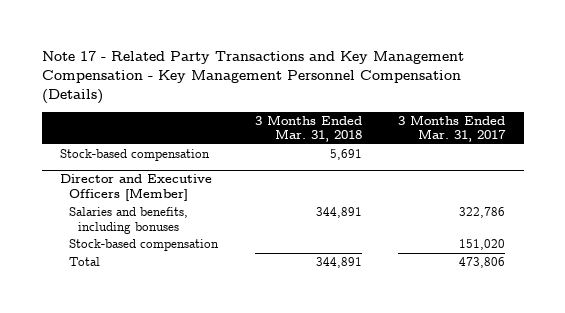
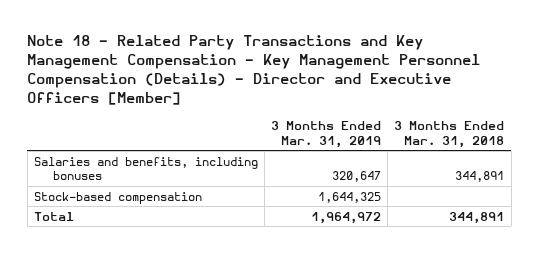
[41,50,464,105] Note 17 - Related Party Transactions and Key Management Compensation - Key Management Personnel Compensation (Details) -> [27,35,481,106] Note 18 - Related Party Transactions and Key Management Compensation - Key Management Personnel Compensation (Details) - Director and Executive Officers [Member]
[398,114,507,143] 3 Months Ended Mar. 31, 2017 -> none
none -> [271,121,382,148] 3 Months Ended Mar. 31, 2019
[60,149,211,162] Stock-based compensation -> none
[60,174,213,202] Director and Executive Officers [Member] -> none

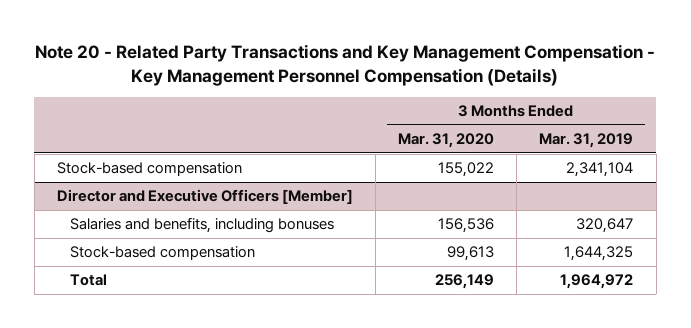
[27,35,481,106] Note 18 - Related Party Transactions and Key Management Compensation - Key Management Personnel Compensation (Details) - Director and Executive Officers [Member] -> [35,44,656,86] Note 20 - Related Party Transactions and Key Management Compensation - Key Management Personnel Compensation (Details)
[394,121,505,148] 3 Months Ended Mar. 31, 2018 -> none
none -> [398,133,495,149] Mar. 31, 2020
none -> [57,162,243,177] Stock-based compensation
none -> [57,189,354,205] Director and Executive Officers [Member]

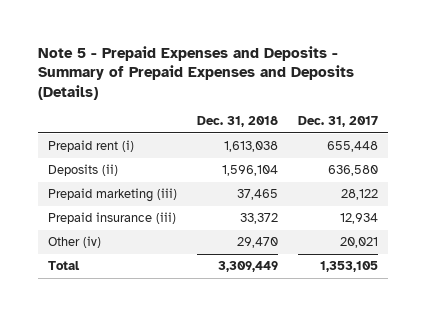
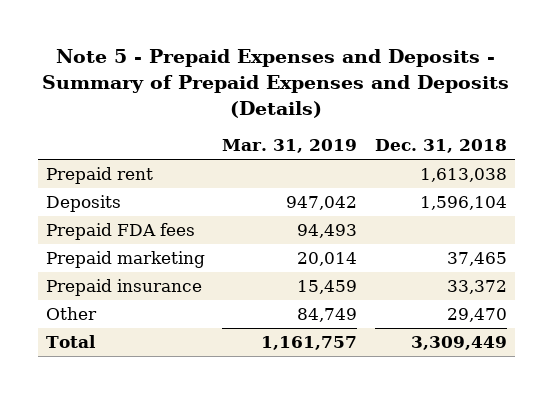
[298,116,379,128] Dec. 31, 2017 -> none
none -> [222,139,358,154] Mar. 31, 2019
[48,140,135,153] Prepaid rent (i) -> [46,167,154,185] Prepaid rent
[48,164,119,177] Deposits (ii) -> [46,195,122,213] Deposits
none -> [46,223,196,241] Prepaid FDA fees
[48,188,178,203] Prepaid marketing (iii) -> [46,251,206,269] Prepaid marketing
[48,212,177,225] Prepaid insurance (iii) -> [46,279,203,297] Prepaid insurance
[48,236,102,249] Other (iv) -> [46,307,98,321] Other

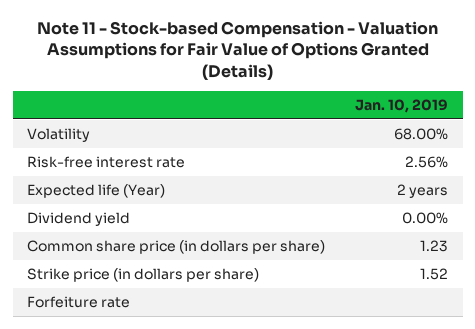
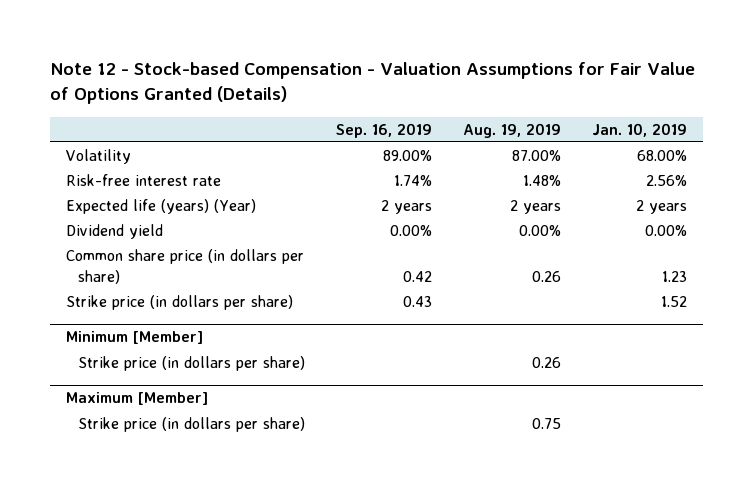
[36,20,438,80] Note 11 - Stock-based Compensation - Valuation Assumptions for Fair Value of Options Granted (Details) -> [50,62,696,105] Note 12 - Stock-based Compensation - Valuation Assumptions for Fair Value of Options Granted (Details)
none -> [336,122,433,138] Sep. 16, 2019
none -> [463,122,562,138] Aug. 19, 2019
[27,184,166,199] Expected life (Year) -> [65,199,256,215] Expected life (years) (Year)
[27,296,131,309] Forfeiture rate -> none
none -> [65,331,203,345] Minimum [Member]
none -> [78,356,306,372] Strike price (in dollars per share)
none -> [65,392,208,406] Maximum [Member]
none -> [78,417,306,433] Strike price (in dollars per share)

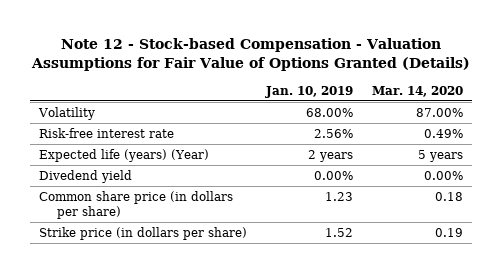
[336,122,433,138] Sep. 16, 2019 -> none
[463,122,562,138] Aug. 19, 2019 -> none
none -> [372,85,464,97] Mar. 14, 2020
[65,224,163,240] Dividend yield -> [39,169,133,183] Divedend yield
[65,331,203,345] Minimum [Member] -> none
[78,356,306,372] Strike price (in dollars per share) -> none
[65,392,208,406] Maximum [Member] -> none
[78,417,306,433] Strike price (in dollars per share) -> none

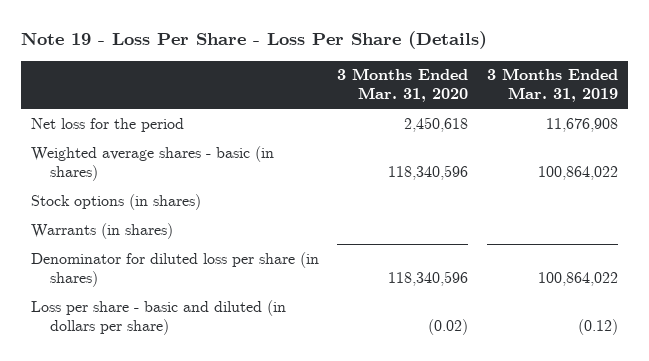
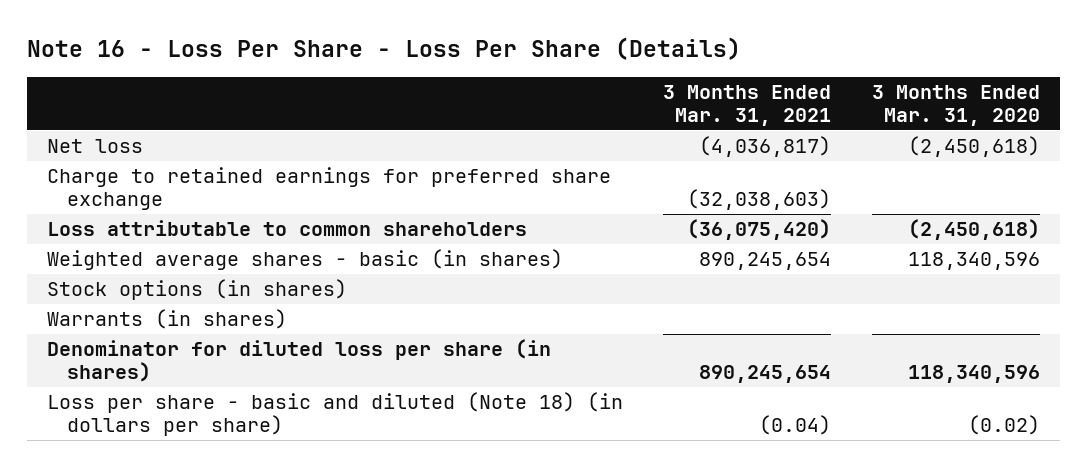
[21,31,488,50] Note 19 - Loss Per Share - Loss Per Share (Details) -> [26,37,741,61] Note 16 - Loss Per Share - Loss Per Share (Details)
[487,68,619,103] 3 Months Ended Mar. 31, 2019 -> none
none -> [663,84,832,126] 3 Months Ended Mar. 31, 2021
[30,117,184,132] Net loss for the period -> [47,139,144,154] Net loss
[404,116,469,132] 2,450,618 -> [907,136,1040,158] (2,450,618)
none -> [47,167,612,210] Charge to retained earnings for preferred share exchange
none -> [47,220,528,237] Loss attributable to common shareholders
[30,299,286,335] Loss per share - basic and diluted (in dollars per share) -> [47,392,624,436] Loss per share - basic and diluted (Note 18) (in dollars per share)

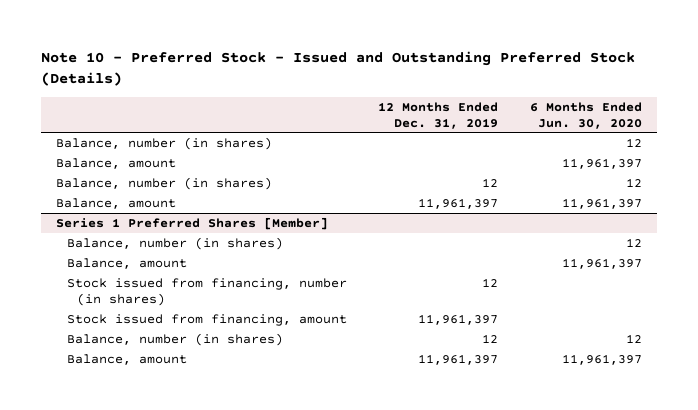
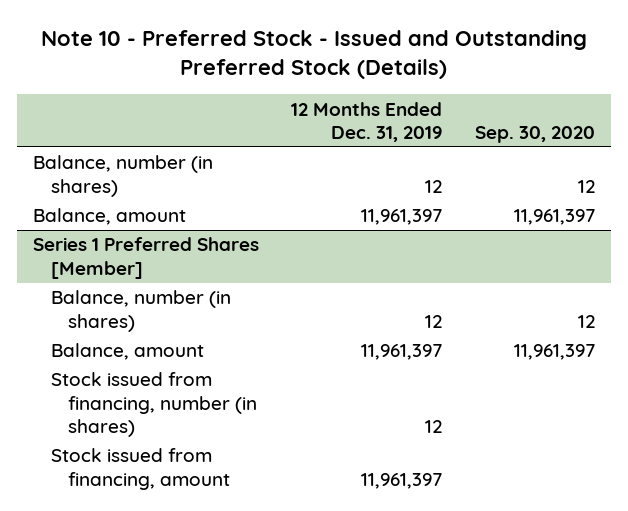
[529,101,642,129] 6 Months Ended Jun. 30, 2020 -> none
none -> [474,126,595,144] Sep. 30, 2020
[56,136,273,150] Balance, number (in shares) -> none
[56,157,177,169] Balance, amount -> none
[66,236,283,250] Balance, number (in shares) -> none
[66,257,187,269] Balance, amount -> none
[66,277,347,306] Stock issued from financing, number (in shares) -> [50,372,258,437] Stock issued from financing, number (in shares)
[66,313,347,326] Stock issued from financing, amount -> [50,448,231,490] Stock issued from financing, amount

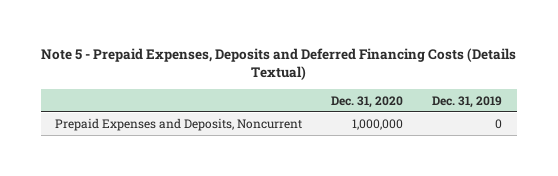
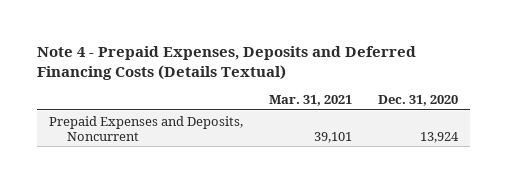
[40,48,516,81] Note 5 - Prepaid Expenses, Deposits and Deferred Financing Costs (Details Textual) -> [36,45,416,80] Note 4 - Prepaid Expenses, Deposits and Deferred Financing Costs (Details Textual)
[432,95,503,108] Dec. 31, 2019 -> none
none -> [268,95,352,107] Mar. 31, 2021
[352,119,404,131] 1,000,000 -> [419,131,459,143] 13,924

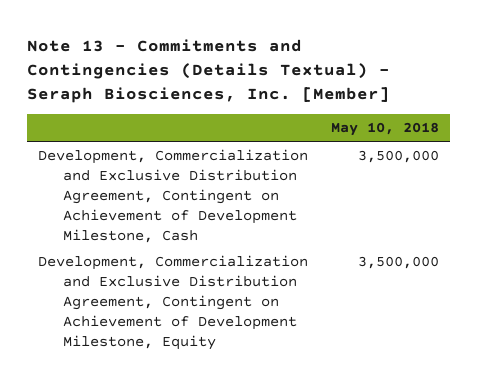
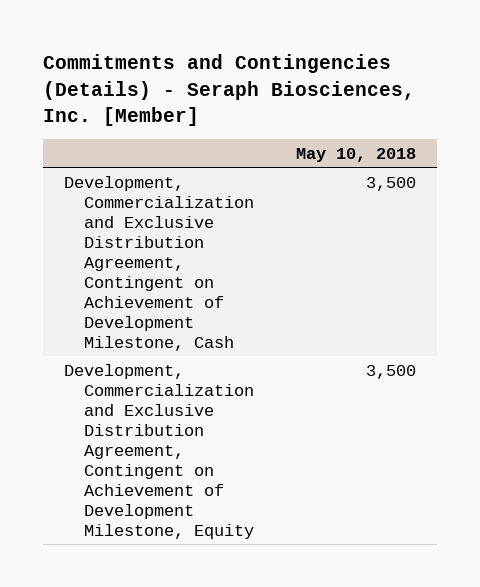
[27,39,391,103] Note 13 - Commitments and Contingencies (Details Textual) - Seraph Biosciences, Inc. [Member] -> [42,54,415,126] Commitments and Contingencies (Details) - Seraph Biosciences, Inc. [Member]
[358,149,440,163] 3,500,000 -> [365,176,416,191] 3,500
[358,255,440,269] 3,500,000 -> [365,364,416,379] 3,500

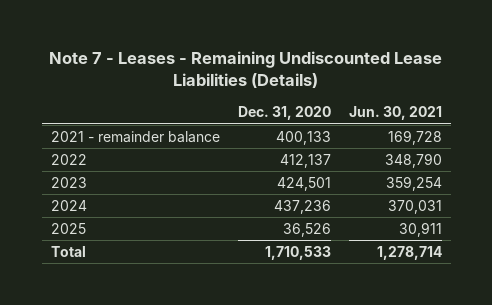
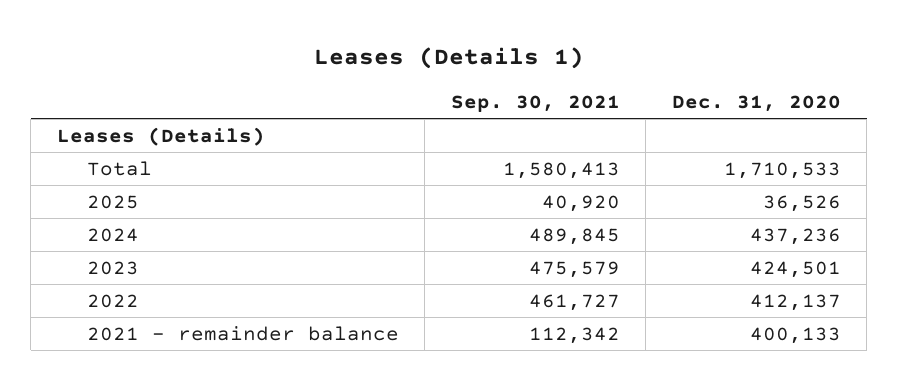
[49,50,443,88] Note 7 - Leases - Remaining Undiscounted Lease Liabilities (Details) -> [313,46,584,69] Leases (Details 1)
[348,106,442,121] Jun. 30, 2021 -> none
none -> [450,94,620,112] Sep. 30, 2021
none -> [56,126,265,146] Leases (Details)
[50,222,86,234] 2025 -> [86,194,139,209] 2025
[50,199,87,211] 2024 -> [86,227,139,242] 2024
[50,176,87,188] 2023 -> [86,260,139,275] 2023
[50,153,87,165] 2022 -> [86,293,139,308] 2022
[50,130,220,143] 2021 - remainder balance -> [86,325,399,341] 2021 - remainder balance

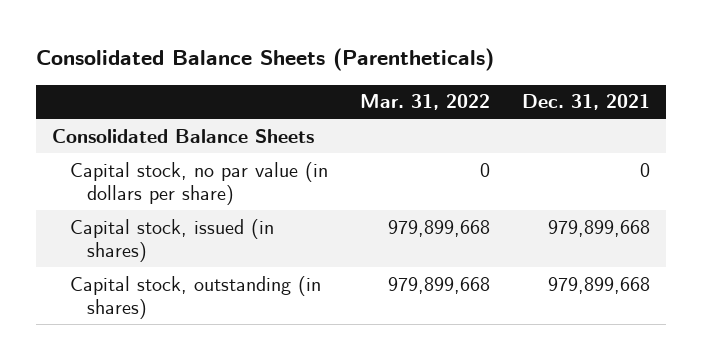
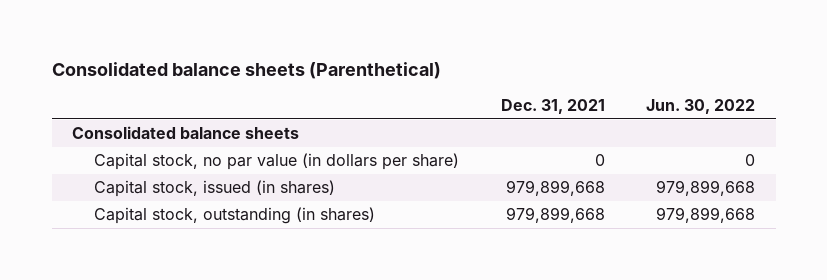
[35,48,494,72] Consolidated Balance Sheets (Parentheticals) -> [51,62,441,80] Consolidated balance sheets (Parenthetical)
[359,94,490,111] Mar. 31, 2022 -> none
none -> [645,99,755,115] Jun. 30, 2022
[51,128,314,143] Consolidated Balance Sheets -> [72,126,300,140] Consolidated balance sheets

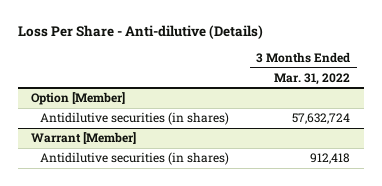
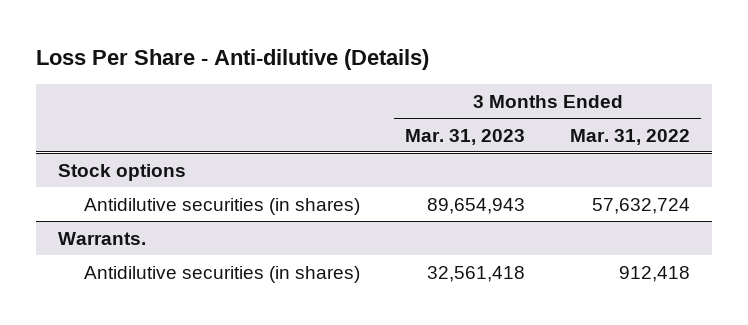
none -> [405,128,526,145] Mar. 31, 2023
[31,92,126,106] Option [Member] -> [57,163,186,181] Stock options
[31,132,137,145] Warrant [Member] -> [57,231,146,245] Warrants.

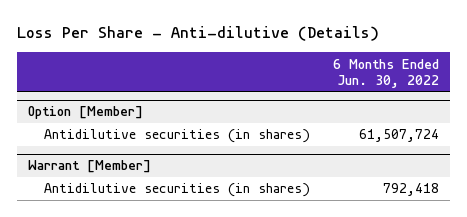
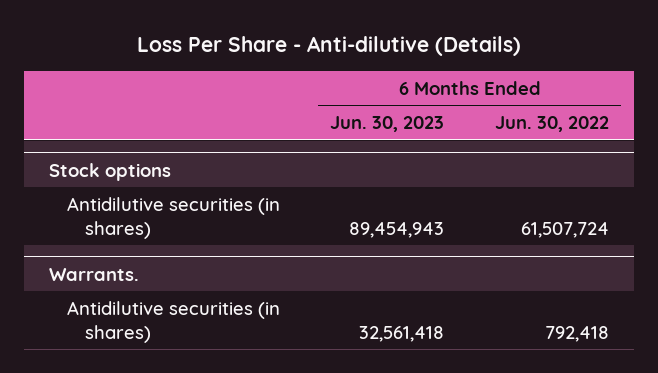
none -> [330,116,445,133] Jun. 30, 2023
[28,106,144,120] Option [Member] -> [48,162,171,181] Stock options
[28,160,152,174] Warrant [Member] -> [48,267,139,281] Warrants.

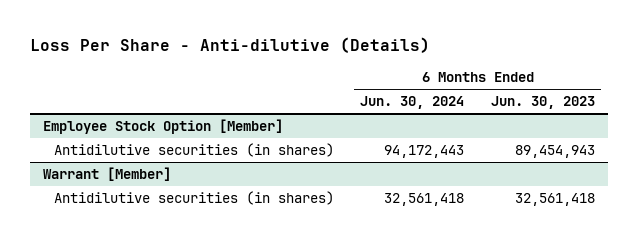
[494,116,609,133] Jun. 30, 2022 -> none
none -> [360,96,465,110] Jun. 30, 2024
[48,162,171,181] Stock options -> [42,119,283,135] Employee Stock Option [Member]
[48,267,139,281] Warrants. -> [42,167,171,182] Warrant [Member]

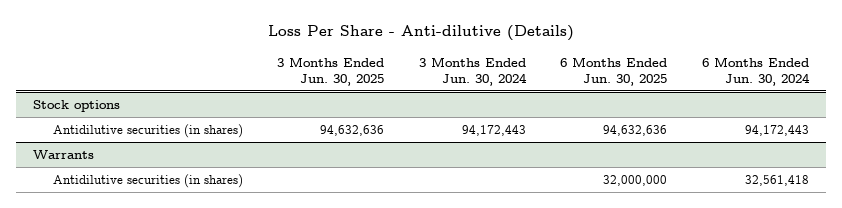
[490,96,595,110] Jun. 30, 2023 -> none
none -> [277,56,385,86] 3 Months Ended Jun. 30, 2025
none -> [418,56,527,86] 3 Months Ended Jun. 30, 2024
none -> [560,56,668,86] 6 Months Ended Jun. 30, 2025
[42,119,283,135] Employee Stock Option [Member] -> [33,100,121,113] Stock options
[42,167,171,182] Warrant [Member] -> [33,150,95,160] Warrants

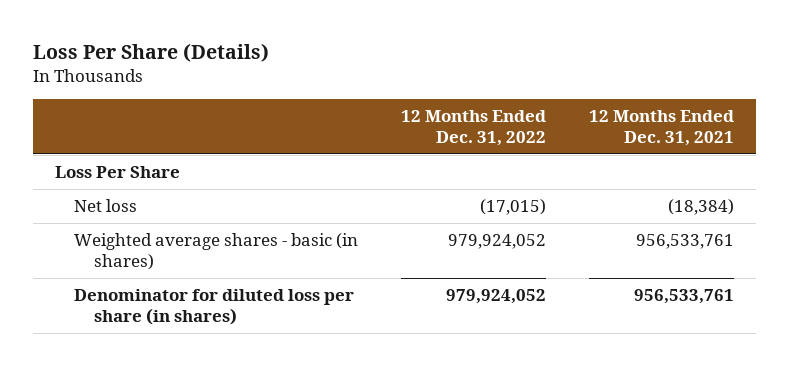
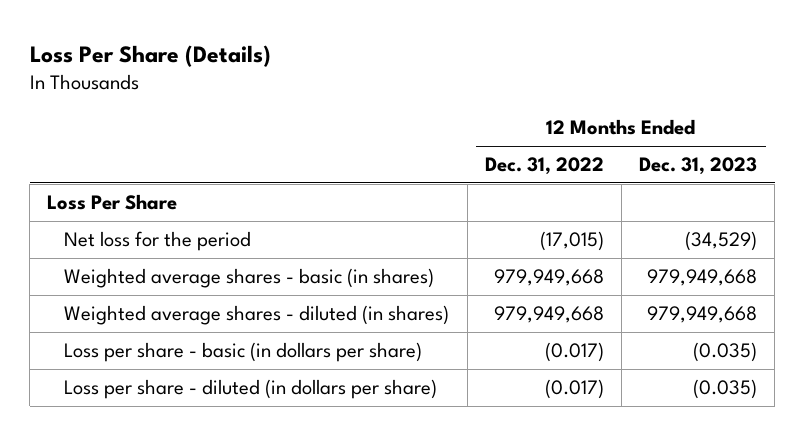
[589,109,735,146] 12 Months Ended Dec. 31, 2021 -> none
none -> [638,157,757,176] Dec. 31, 2023
[74,198,138,212] Net loss -> [64,231,252,252] Net loss for the period
[448,233,547,249] 979,924,052 -> [493,269,604,287] 979,949,668
[74,288,355,325] Denominator for diluted loss per share (in shares) -> [64,305,450,326] Weighted average shares - diluted (in shares)
[446,288,547,304] 979,924,052 -> [493,306,604,324] 979,949,668
none -> [64,342,423,363] Loss per share - basic (in dollars per share)
none -> [64,379,438,400] Loss per share - diluted (in dollars per share)

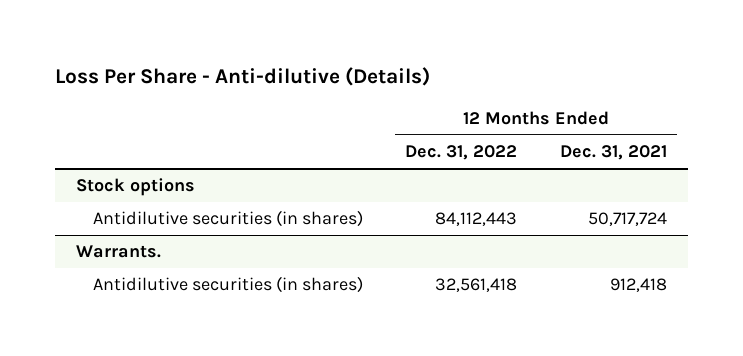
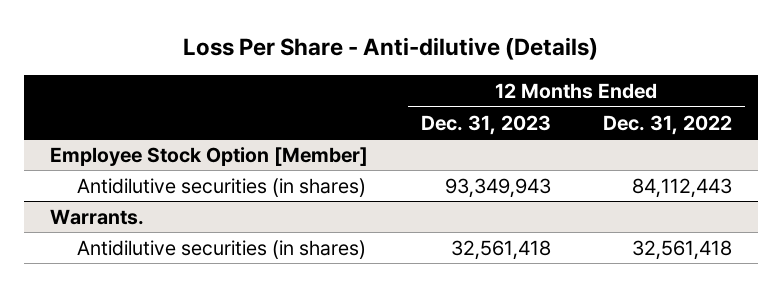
[559,145,667,161] Dec. 31, 2021 -> none
none -> [420,114,551,135] Dec. 31, 2023
[76,178,196,197] Stock options -> [50,146,369,166] Employee Stock Option [Member]

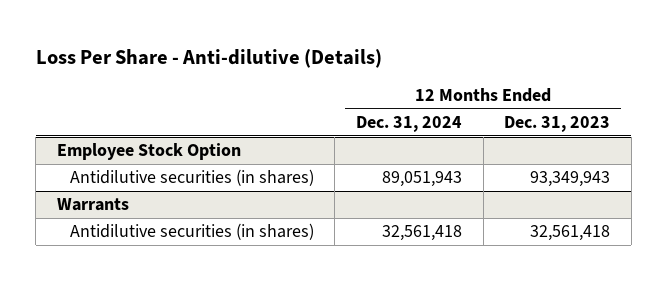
[603,114,733,135] Dec. 31, 2022 -> none
none -> [355,116,462,133] Dec. 31, 2024
[50,146,369,166] Employee Stock Option [Member] -> [56,143,241,161] Employee Stock Option
[50,208,145,225] Warrants. -> [56,198,129,212] Warrants

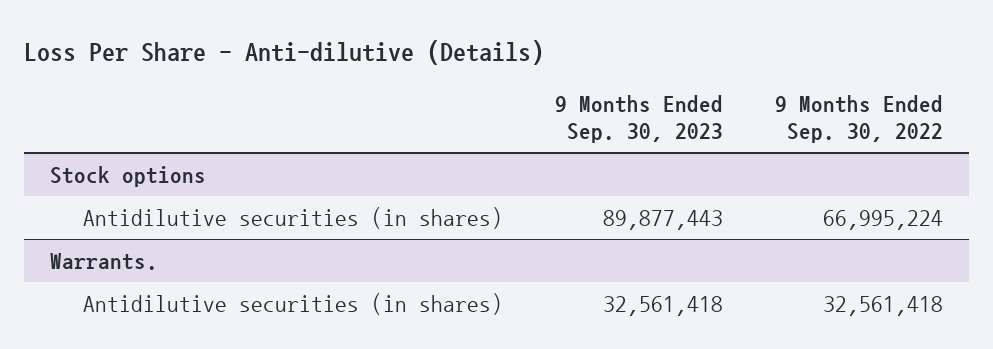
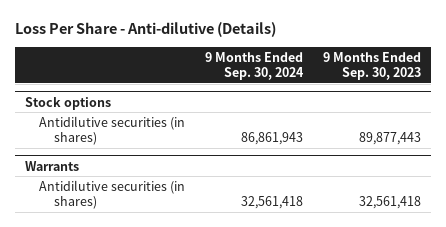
[774,95,943,144] 9 Months Ended Sep. 30, 2022 -> none
none -> [205,52,305,81] 9 Months Ended Sep. 30, 2024
[50,252,159,270] Warrants. -> [24,160,79,171] Warrants

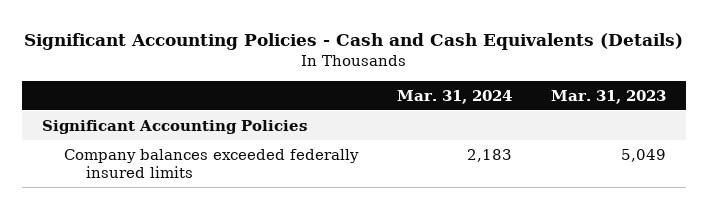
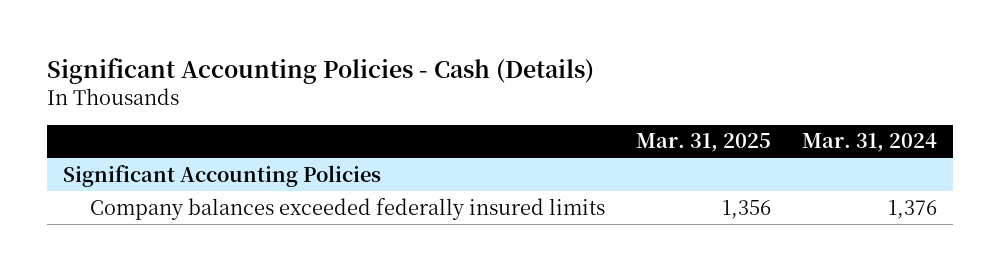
[23,32,683,50] Significant Accounting Policies - Cash and Cash Equivalents (Details) -> [46,57,594,84] Significant Accounting Policies - Cash (Details)
[551,89,667,104] Mar. 31, 2023 -> none
none -> [636,133,772,153] Mar. 31, 2025
[467,148,513,162] 2,183 -> [888,199,938,219] 1,376

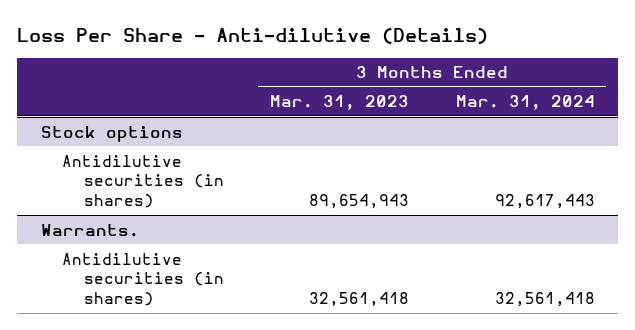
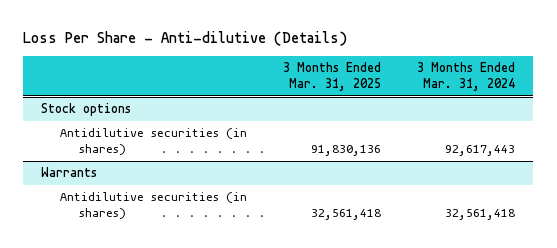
[270,95,410,111] Mar. 31, 2023 -> none
none -> [283,62,382,92] 3 Months Ended Mar. 31, 2025
[40,223,139,237] Warrants. -> [41,167,98,178] Warrants

